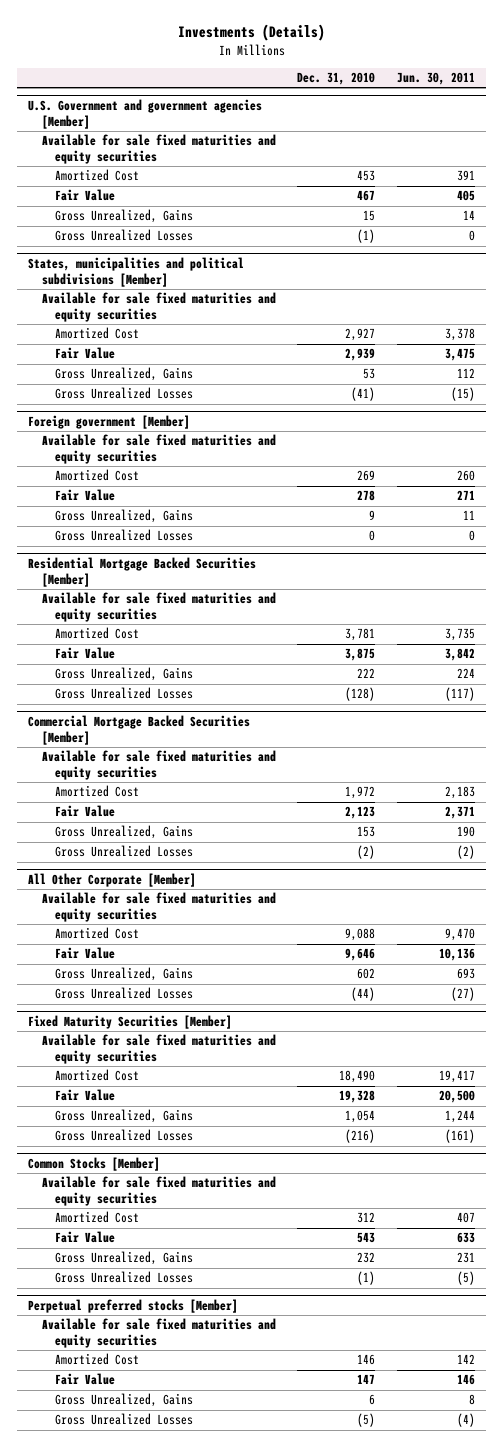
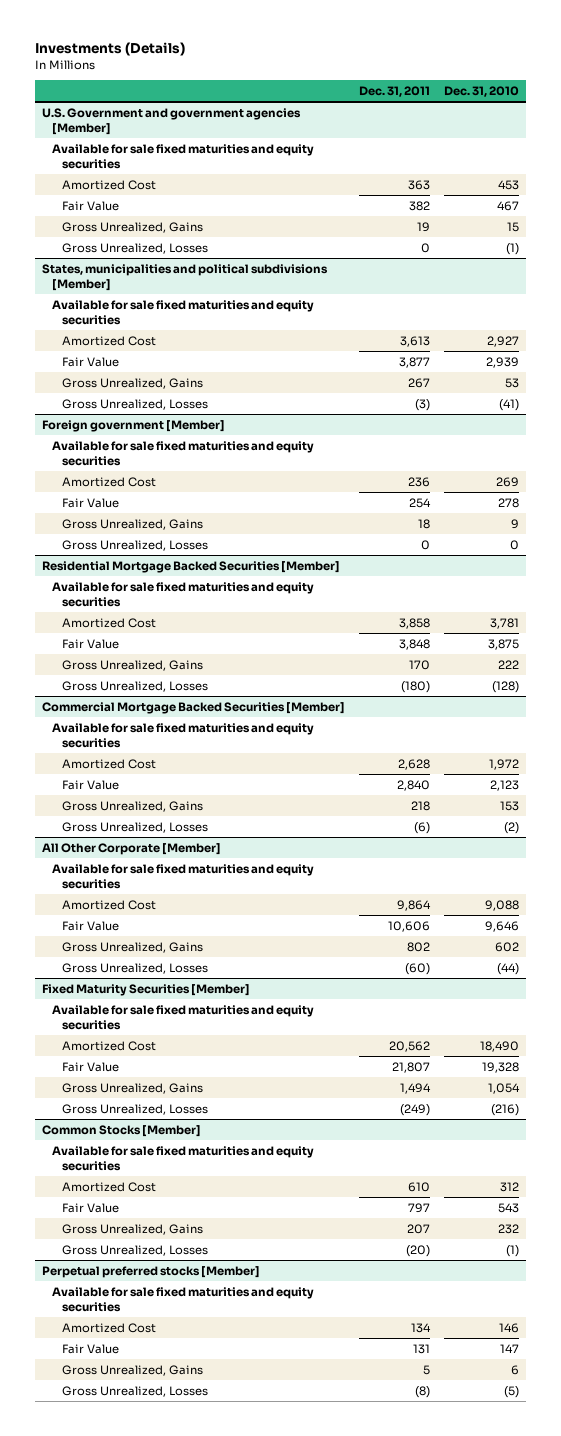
[397,72,476,86] Jun. 30, 2011 -> none
none -> [358,86,430,98] Dec. 31, 2011
[55,229,194,242] Gross Unrealized Losses -> [62,242,209,254] Gross Unrealized, Losses
[55,387,194,400] Gross Unrealized Losses -> [62,398,209,410] Gross Unrealized, Losses
[55,529,194,542] Gross Unrealized Losses -> [62,539,209,551] Gross Unrealized, Losses
[55,687,194,700] Gross Unrealized Losses -> [62,680,209,692] Gross Unrealized, Losses
[55,845,194,858] Gross Unrealized Losses -> [62,821,209,833] Gross Unrealized, Losses
[55,987,194,1000] Gross Unrealized Losses -> [62,962,209,974] Gross Unrealized, Losses
[55,1129,194,1142] Gross Unrealized Losses -> [62,1103,209,1115] Gross Unrealized, Losses
[55,1271,194,1284] Gross Unrealized Losses -> [62,1244,209,1256] Gross Unrealized, Losses
[55,1413,194,1426] Gross Unrealized Losses -> [62,1385,209,1397] Gross Unrealized, Losses

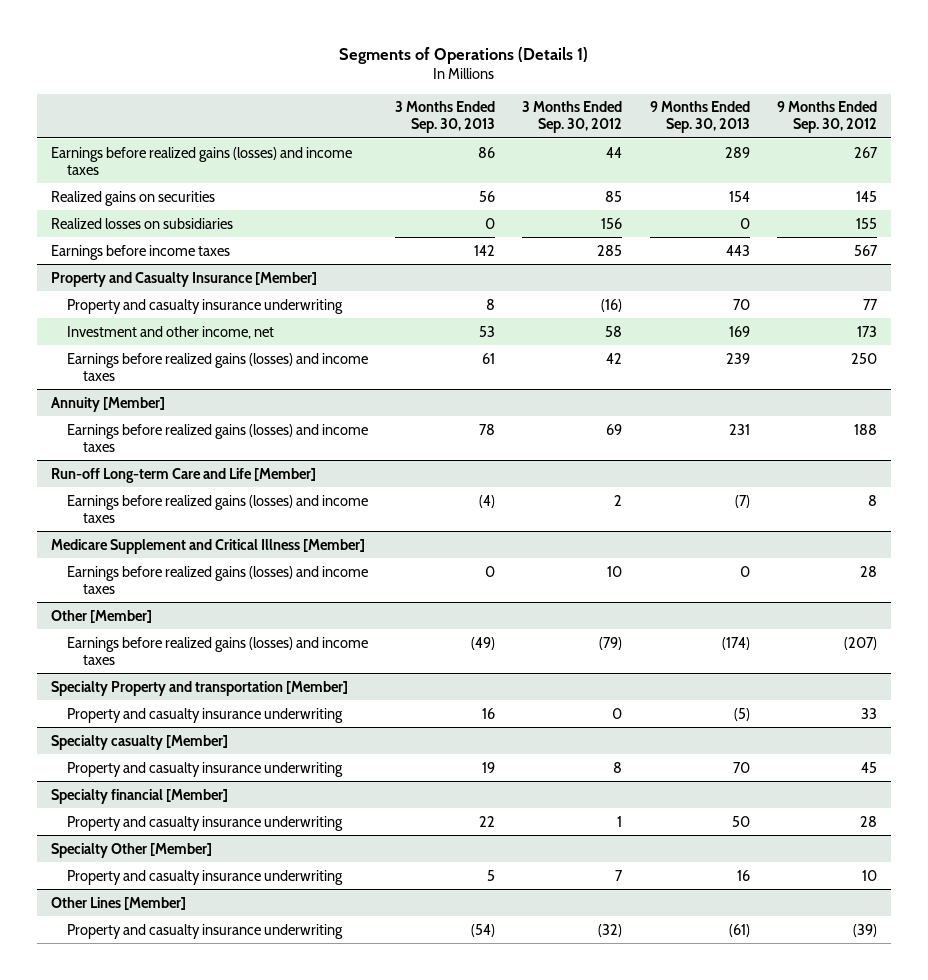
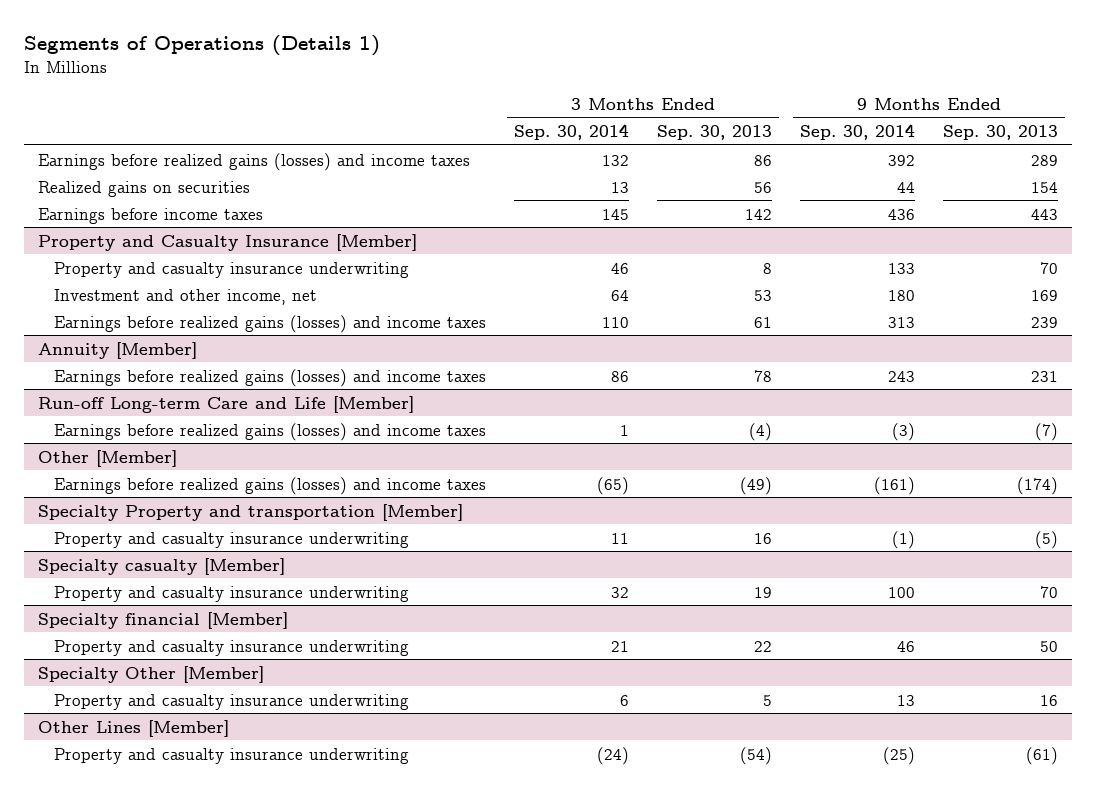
[522,101,623,134] 3 Months Ended Sep. 30, 2012 -> none
[777,101,878,134] 9 Months Ended Sep. 30, 2012 -> none
none -> [513,124,629,141] Sep. 30, 2014
none -> [799,124,915,141] Sep. 30, 2014
[50,217,233,229] Realized losses on subsidiaries -> none
[50,538,365,554] Medicare Supplement and Critical Illness [Member] -> none
[66,565,368,594] Earnings before realized gains (losses) and income taxes -> none

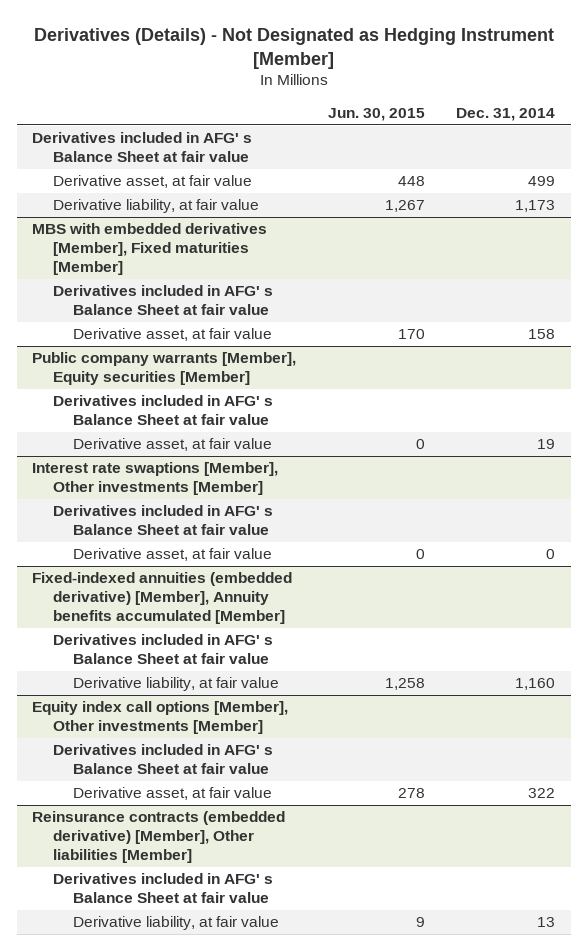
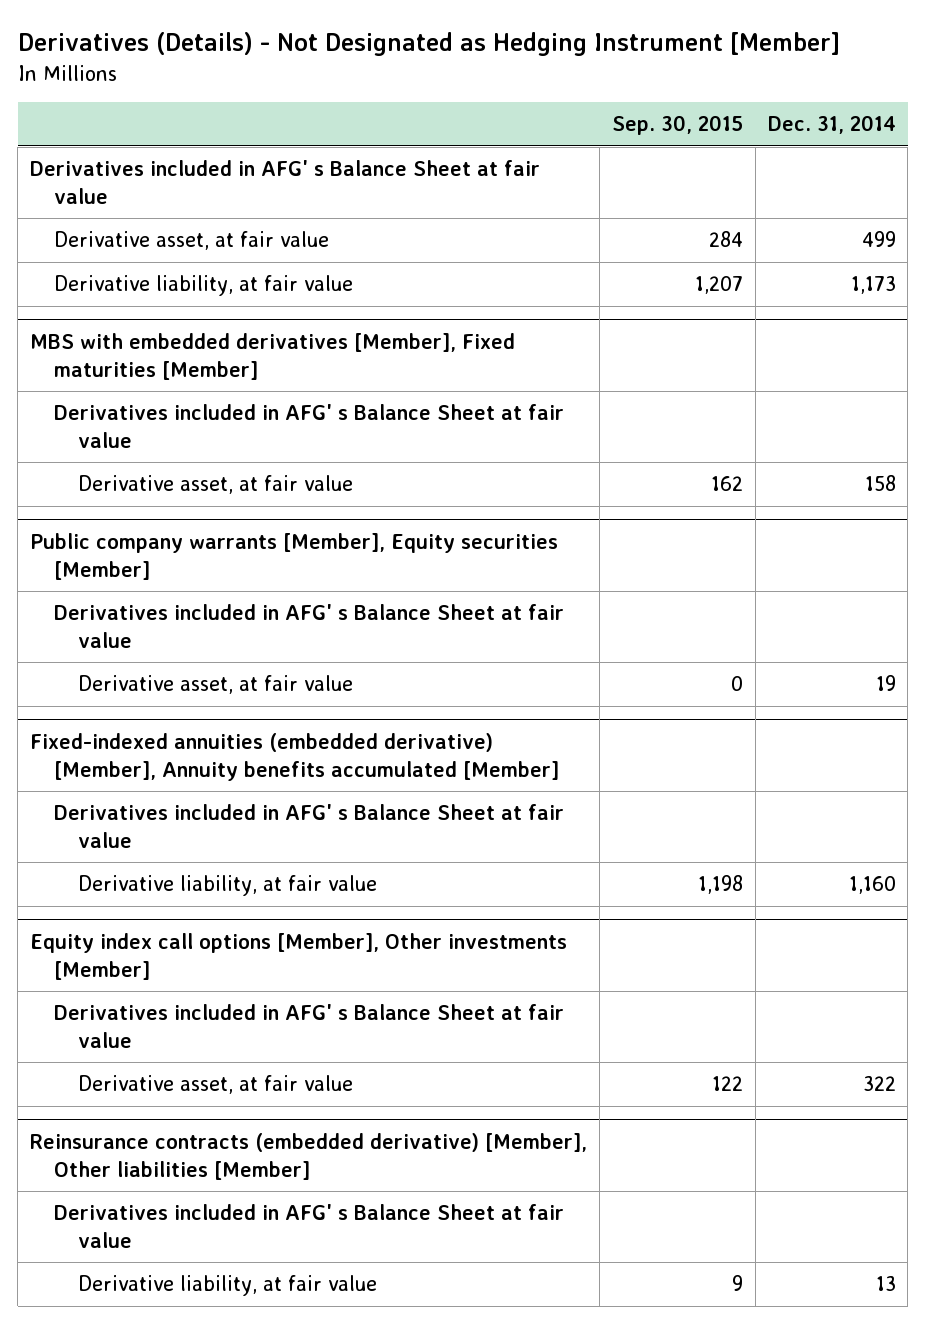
[327,108,425,122] Jun. 30, 2015 -> none
none -> [611,115,743,136] Sep. 30, 2015
[32,462,279,496] Interest rate swaptions [Member], Other investments [Member] -> none
[52,505,273,536] Derivatives included in AFG' s Balance Sheet at fair value -> none
[73,548,273,562] Derivative asset, at fair value -> none

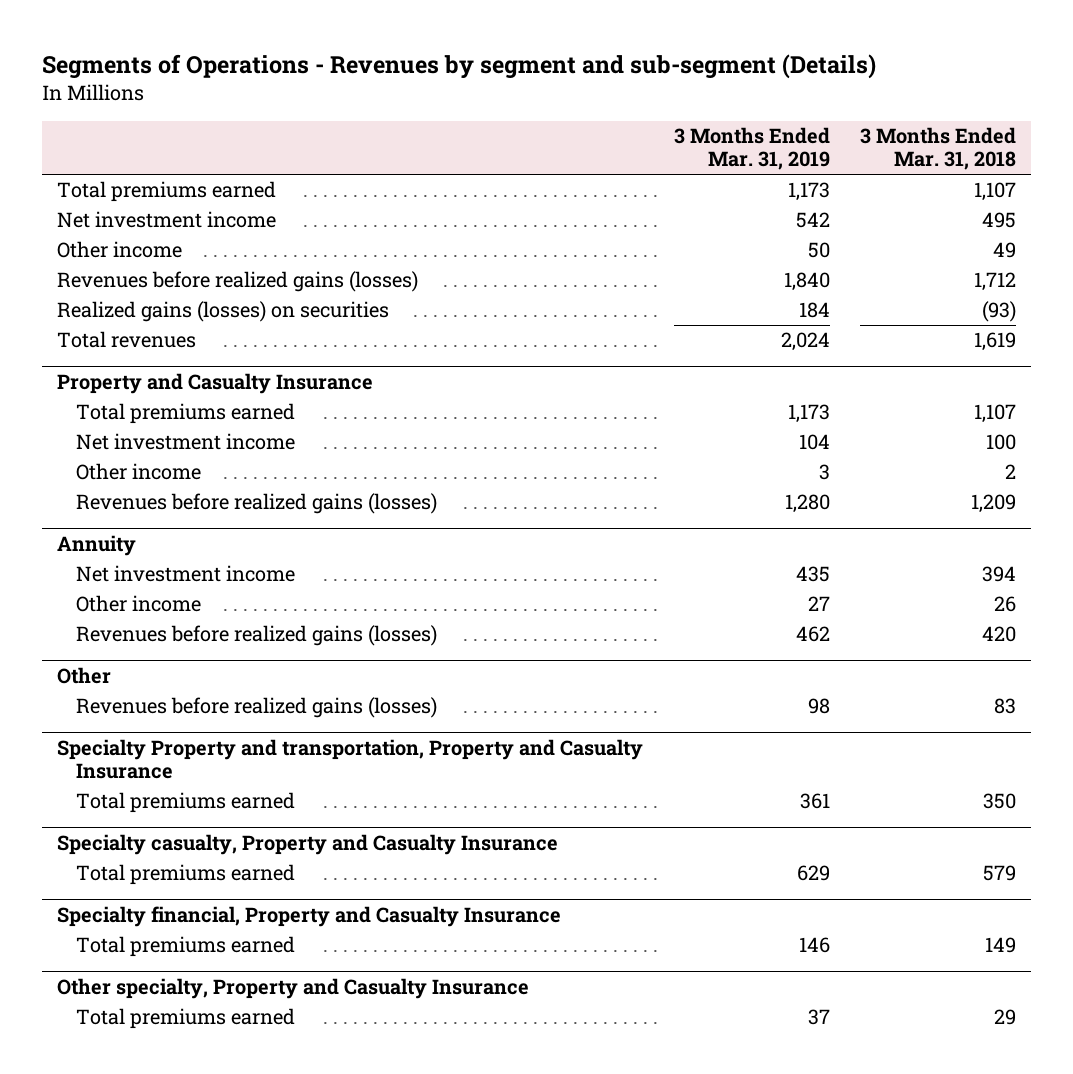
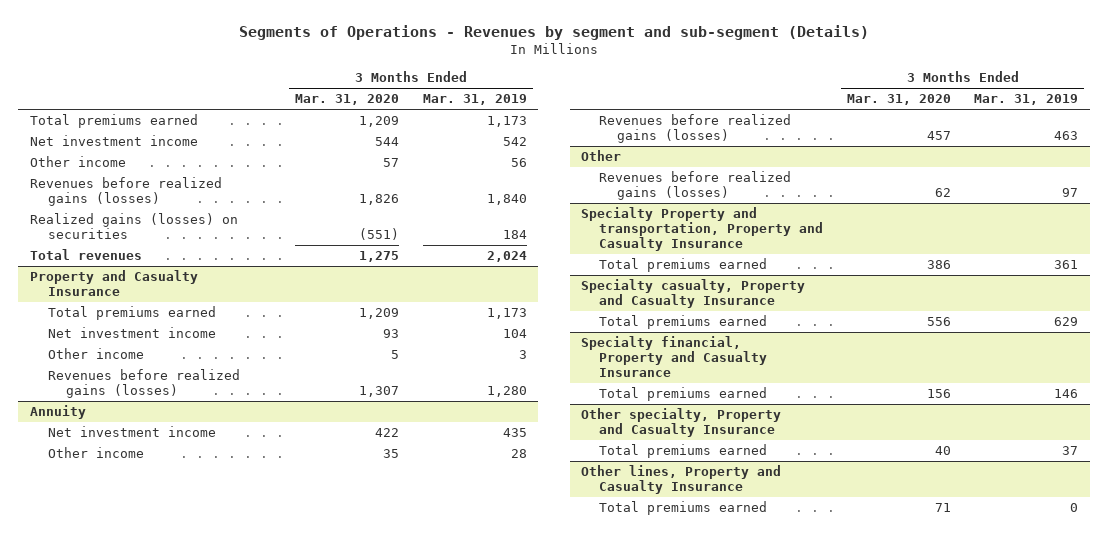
[860,126,1017,171] 3 Months Ended Mar. 31, 2018 -> none
none -> [295,94,400,106] Mar. 31, 2020
[807,242,830,259] 50 -> [510,158,527,168] 56
[807,596,830,612] 27 -> [510,449,527,459] 28
[795,626,830,643] 462 -> [1054,131,1079,141] 463
[807,698,830,715] 98 -> [1062,188,1079,198] 97
none -> [581,465,782,495] Other lines, Property and Casualty Insurance
none -> [599,501,768,516] Total premiums earned

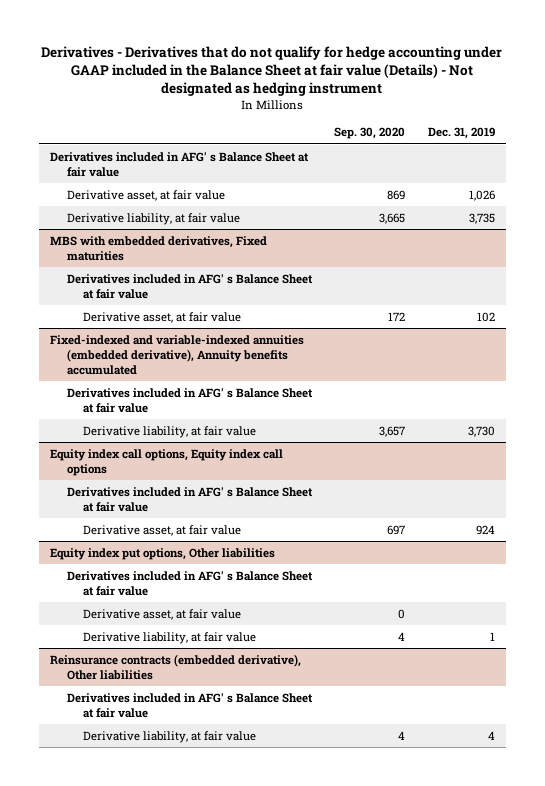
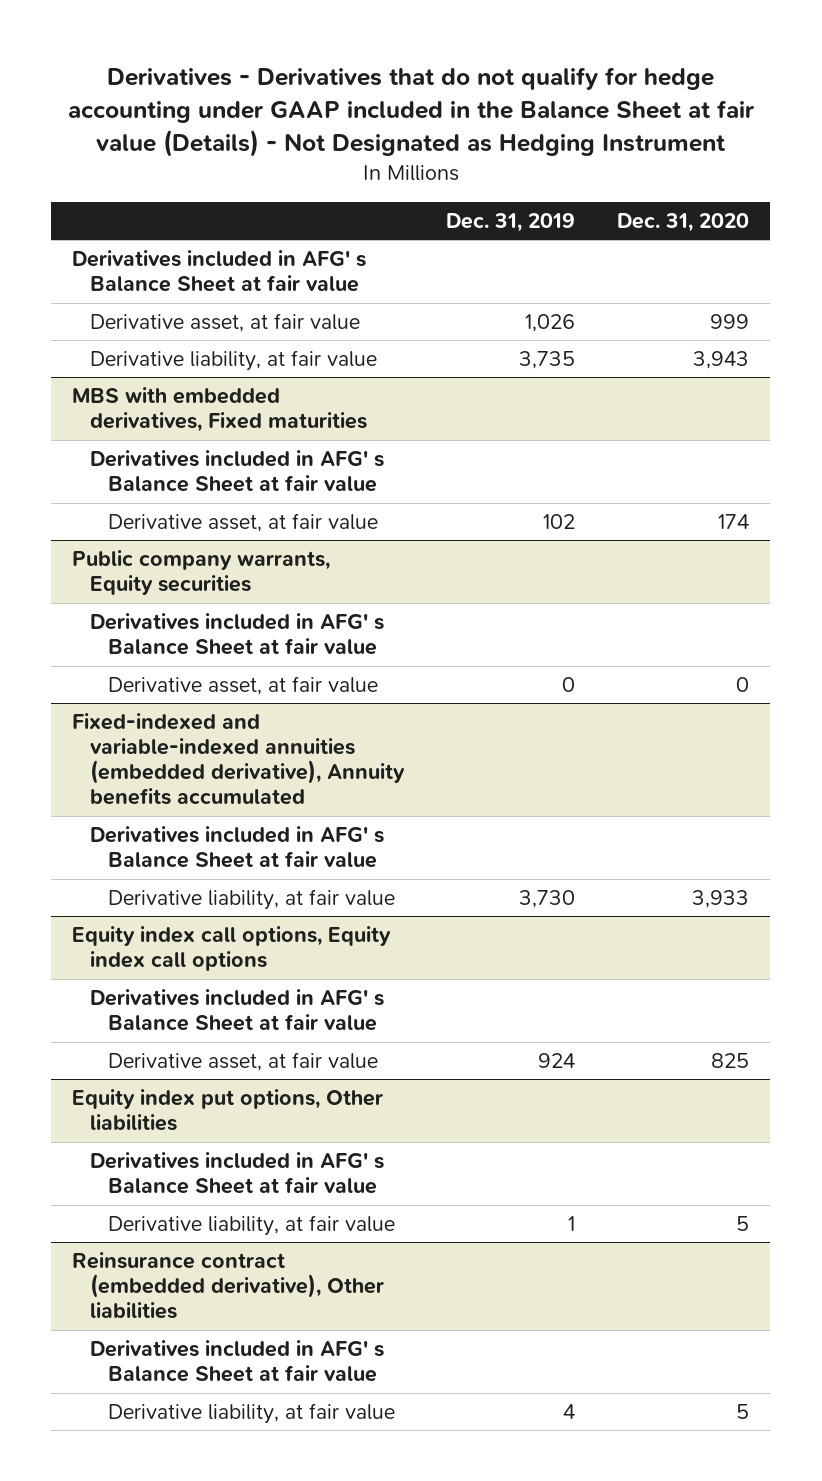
[41,46,503,97] Derivatives - Derivatives that do not qualify for hedge accounting under GAAP included in the Balance Sheet at fair value (Details) - Not designated as hedging instrument -> [67,66,755,158] Derivatives - Derivatives that do not qualify for hedge accounting under GAAP included in the Balance Sheet at fair value (Details) - Not Designated as Hedging Instrument
[334,127,406,140] Sep. 30, 2020 -> none
none -> [617,212,750,232] Dec. 31, 2020
none -> [72,550,331,596] Public company warrants, Equity securities
none -> [90,613,385,656] Derivatives included in AFG' s Balance Sheet at fair value
none -> [108,676,379,696] Derivative asset, at fair value
[82,608,241,620] Derivative asset, at fair value -> none
[50,653,302,680] Reinsurance contracts (embedded derivative), Other liabilities -> [72,1252,385,1320] Reinsurance contract (embedded derivative), Other liabilities

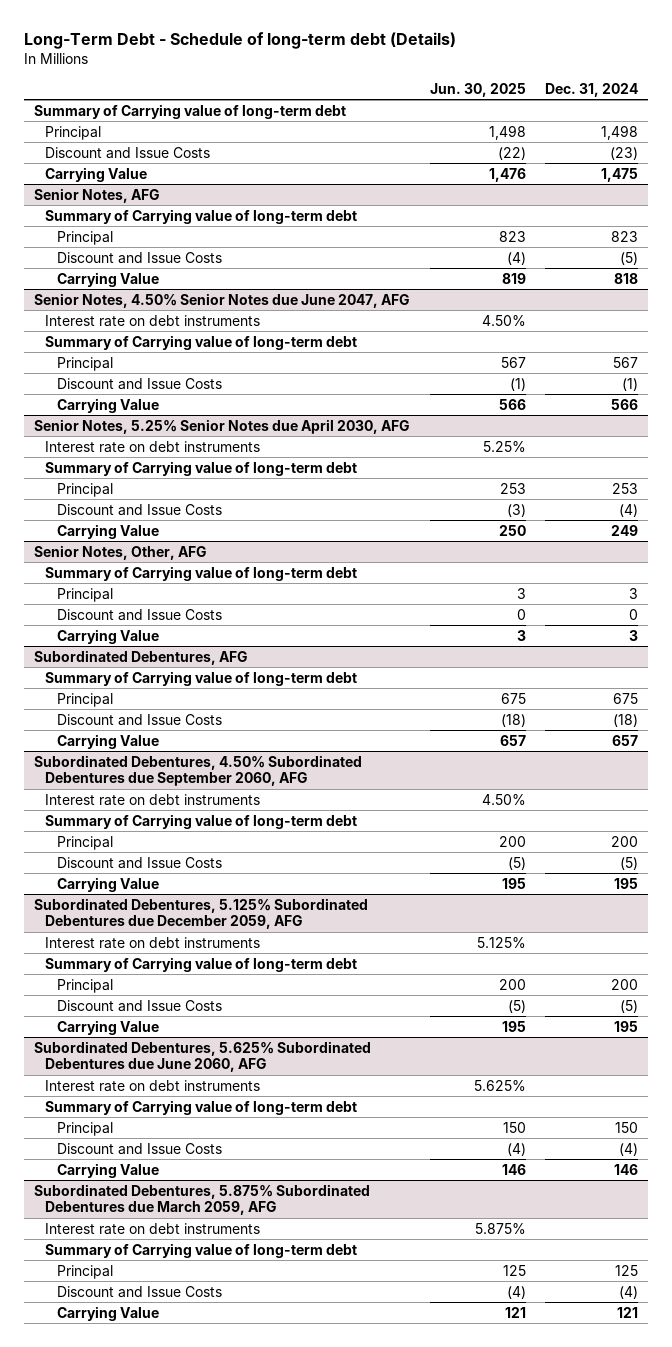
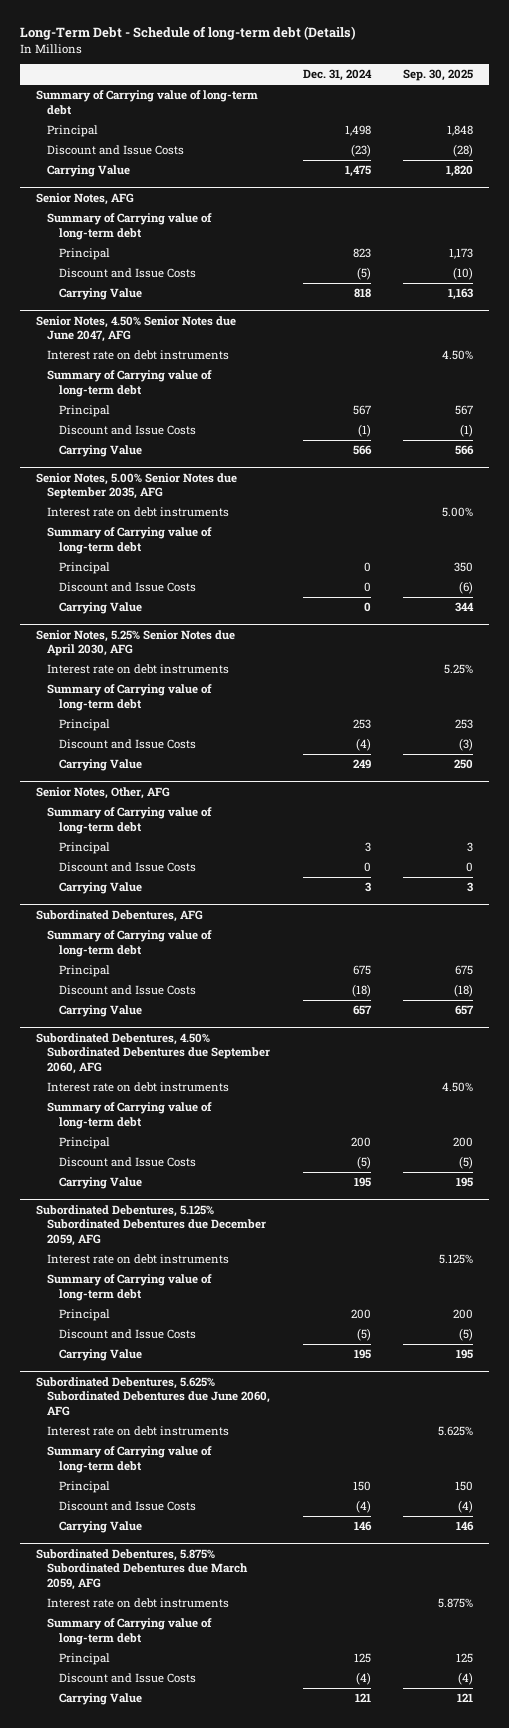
[429,82,526,97] Jun. 30, 2025 -> none
none -> [402,69,473,82] Sep. 30, 2025
none -> [35,472,237,500] Senior Notes, 5.00% Senior Notes due September 2035, AFG
none -> [47,507,230,518] Interest rate on debt instruments
none -> [47,527,213,554] Summary of Carrying value of long-term debt
none -> [59,562,111,575] Principal
none -> [59,582,197,593] Discount and Issue Costs
none -> [59,602,143,615] Carrying Value

